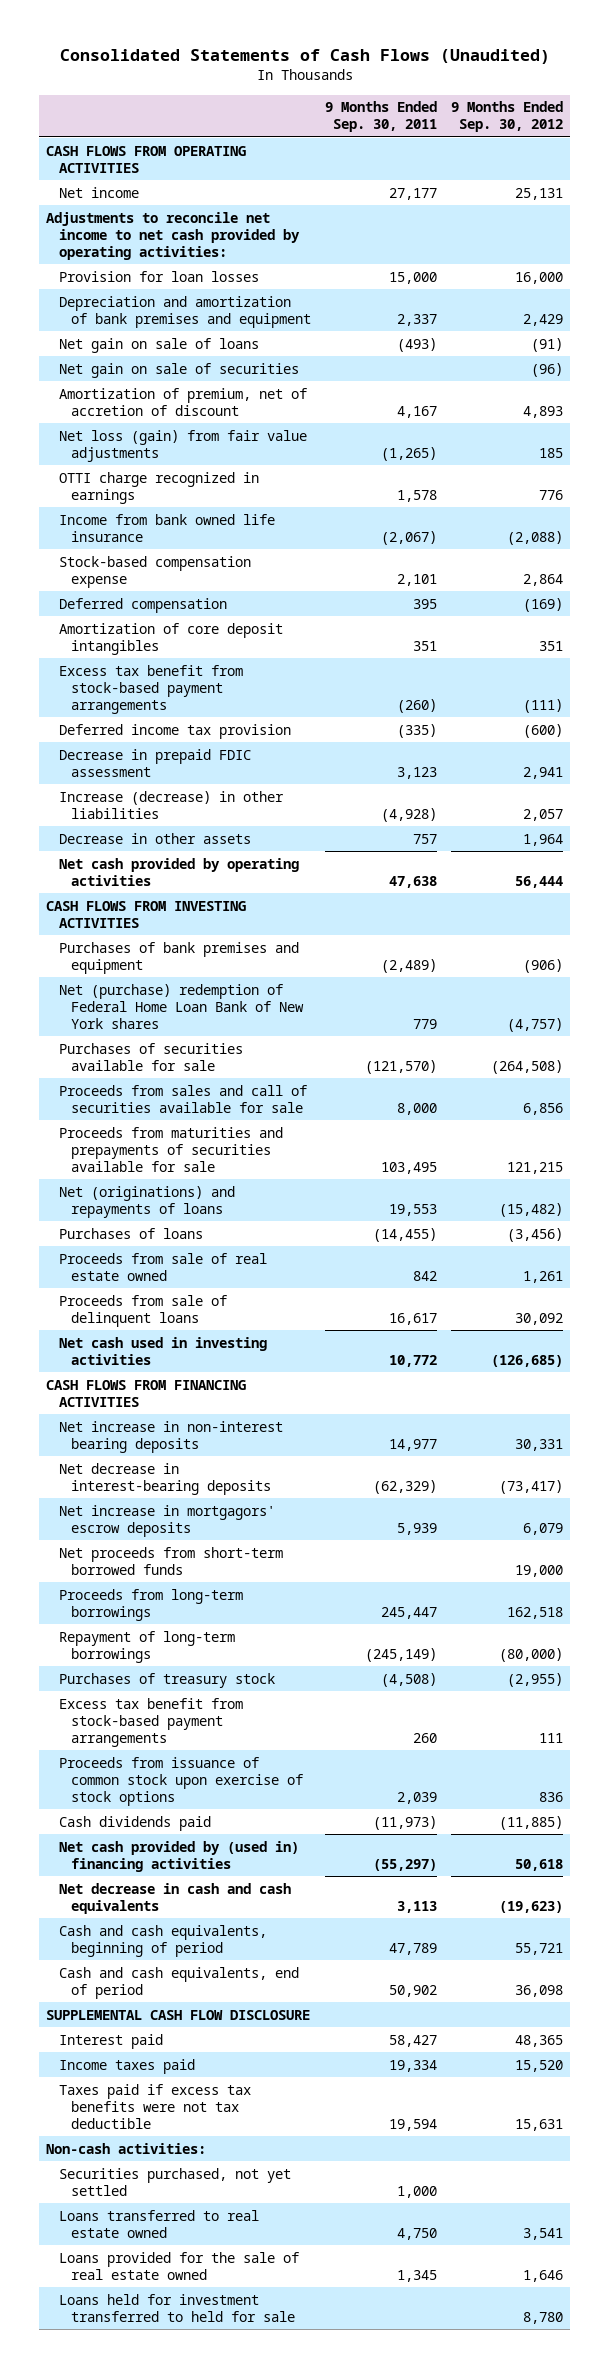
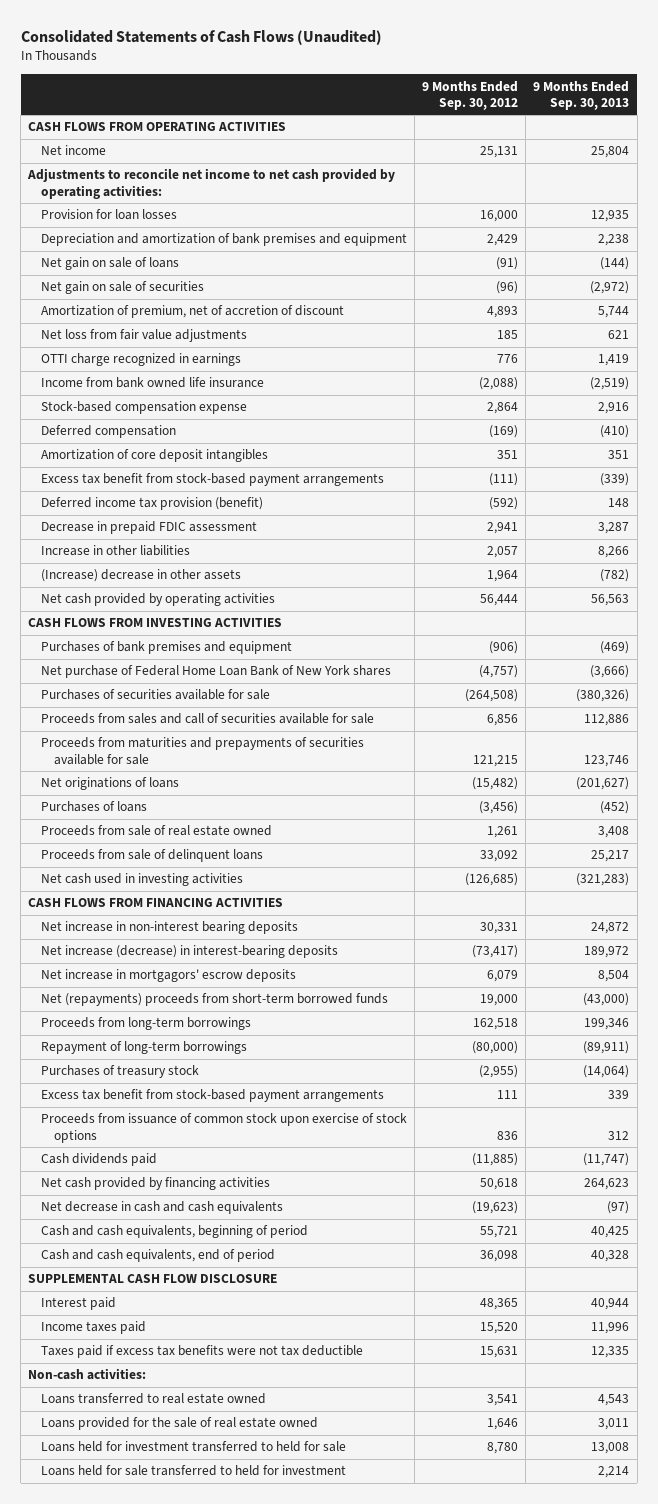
[324,101,437,133] 9 Months Ended Sep. 30, 2011 -> none
none -> [533,80,630,110] 9 Months Ended Sep. 30, 2013
[58,429,307,462] Net loss (gain) from fair value adjustments -> [41,329,248,343] Net loss from fair value adjustments
[58,723,291,739] Deferred income tax provision -> [41,497,264,511] Deferred income tax provision (benefit)
[523,723,564,738] (600) -> [489,497,519,511] (592)
[58,790,284,819] Increase (decrease) in other liabilities -> [41,545,191,557] Increase in other liabilities
[58,832,251,844] Decrease in other assets -> [41,569,242,583] (Increase) decrease in other assets
[58,983,304,1030] Net (purchase) redemption of Federal Home Loan Bank of New York shares -> [41,665,392,679] Net purchase of Federal Home Loan Bank of New York shares
[58,1185,235,1218] Net (originations) and repayments of loans -> [41,777,180,791] Net originations of loans
[515,1312,564,1325] 30,092 -> [480,850,519,863] 33,092
[58,1462,271,1495] Net decrease in interest-bearing deposits -> [41,945,339,959] Net increase (decrease) in interest-bearing deposits
[58,1546,283,1575] Net proceeds from short-term borrowed funds -> [41,993,389,1007] Net (repayments) proceeds from short-term borrowed funds
[58,1840,299,1872] Net cash provided by (used in) financing activities -> [41,1177,271,1191] Net cash provided by financing activities
[58,2167,291,2196] Securities purchased, not yet settled -> none
none -> [41,1465,347,1477] Loans held for sale transferred to held for investment

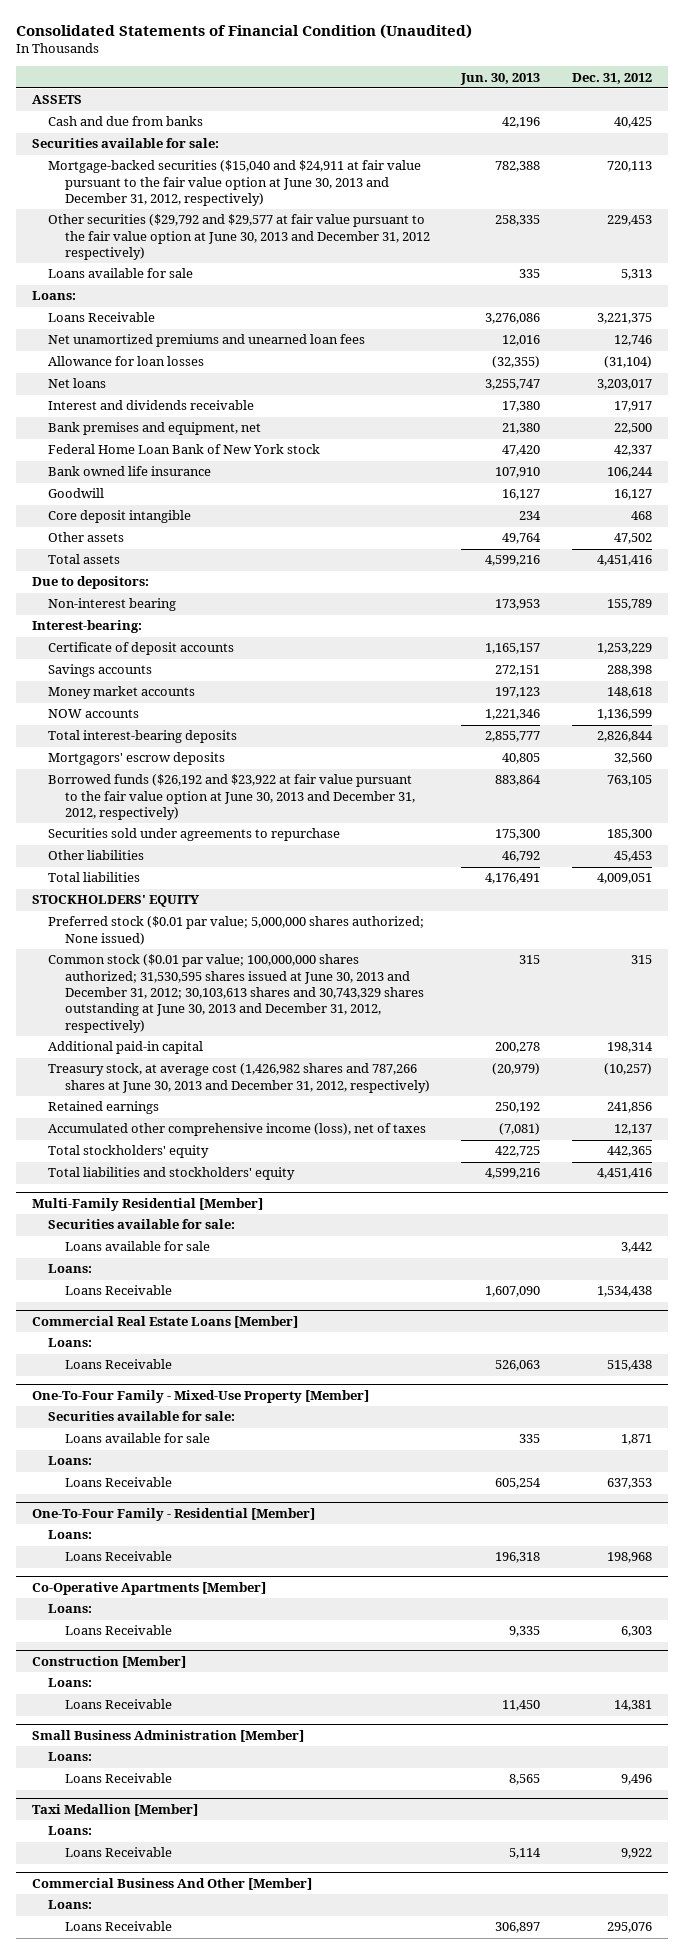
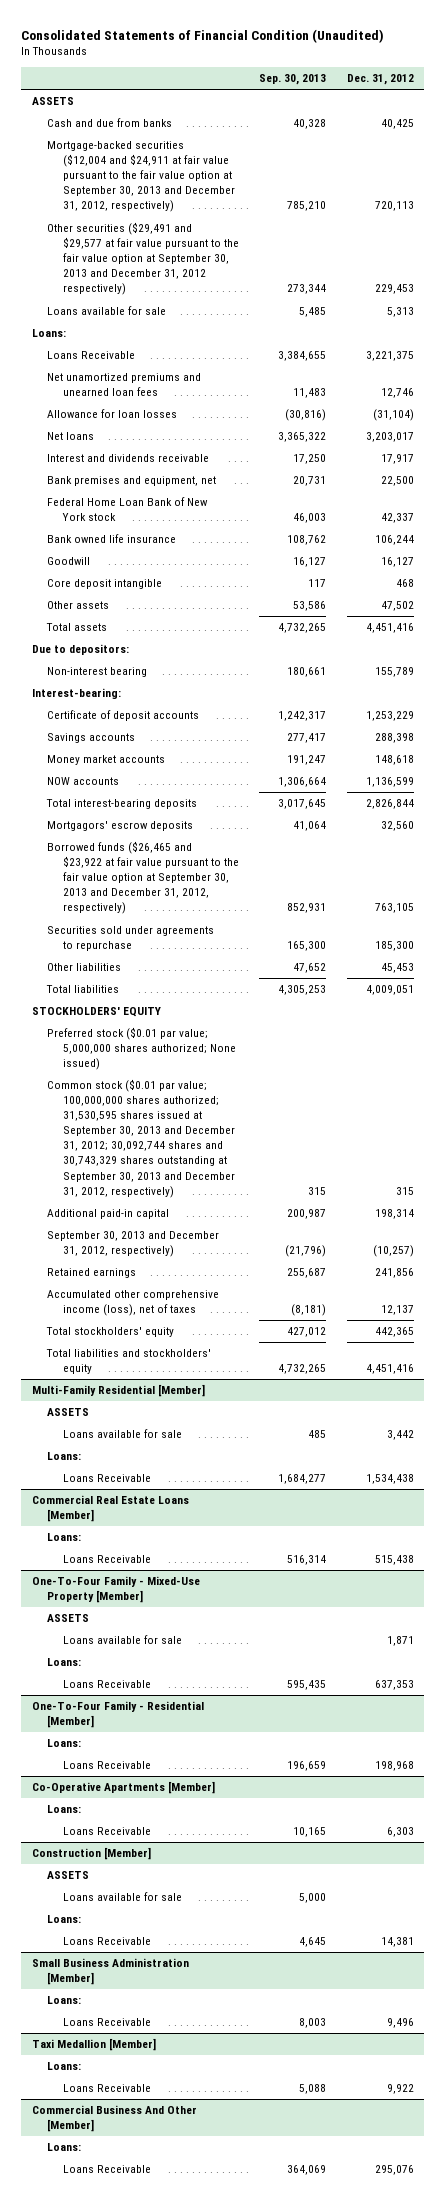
[460,72,541,85] Jun. 30, 2013 -> none
none -> [259,74,327,86] Sep. 30, 2013
[31,138,219,149] Securities available for sale: -> none
[48,160,422,207] Mortgage-backed securities ($15,040 and $24,911 at fair value pursuant to the fair value option at June 30, 2013 and December 31, 2012, respectively) -> [47,141,235,213] Mortgage-backed securities ($12,004 and $24,911 at fair value pursuant to the fair value option at September 30, 2013 and December 31, 2012, respectively)
[48,214,430,261] Other securities ($29,792 and $29,577 at fair value pursuant to the fair value option at June 30, 2013 and December 31, 2012 respectively) -> [47,222,239,296] Other securities ($29,491 and $29,577 at fair value pursuant to the fair value option at September 30, 2013 and December 31, 2012 respectively)
[48,774,415,821] Borrowed funds ($26,192 and $23,922 at fair value pursuant to the fair value option at June 30, 2013 and December 31, 2012, respectively) -> [47,841,239,915] Borrowed funds ($26,465 and $23,922 at fair value pursuant to the fair value option at September 30, 2013 and December 31, 2012, respectively)
[48,954,424,1033] Common stock ($0.01 par value; 100,000,000 shares authorized; 31,530,595 shares issued at June 30, 2013 and December 31, 2012; 30,103,613 shares and 30,743,329 shares outstanding at June 30, 2013 and December 31, 2012, respectively) -> [47,1079,235,1198] Common stock ($0.01 par value; 100,000,000 shares authorized; 31,530,595 shares issued at September 30, 2013 and December 31, 2012; 30,092,744 shares and 30,743,329 shares outstanding at September 30, 2013 and December 31, 2012, respectively)
[48,1063,430,1093] Treasury stock, at average cost (1,426,982 shares and 787,266 shares at June 30, 2013 and December 31, 2012, respectively) -> [47,1231,220,1258] September 30, 2013 and December 31, 2012, respectively)
[48,1219,236,1230] Securities available for sale: -> none
none -> [47,1408,90,1417] ASSETS
[48,1411,236,1422] Securities available for sale: -> none
none -> [47,1614,90,1623] ASSETS
none -> [47,1871,90,1880] ASSETS
none -> [62,1892,182,1902] Loans available for sale

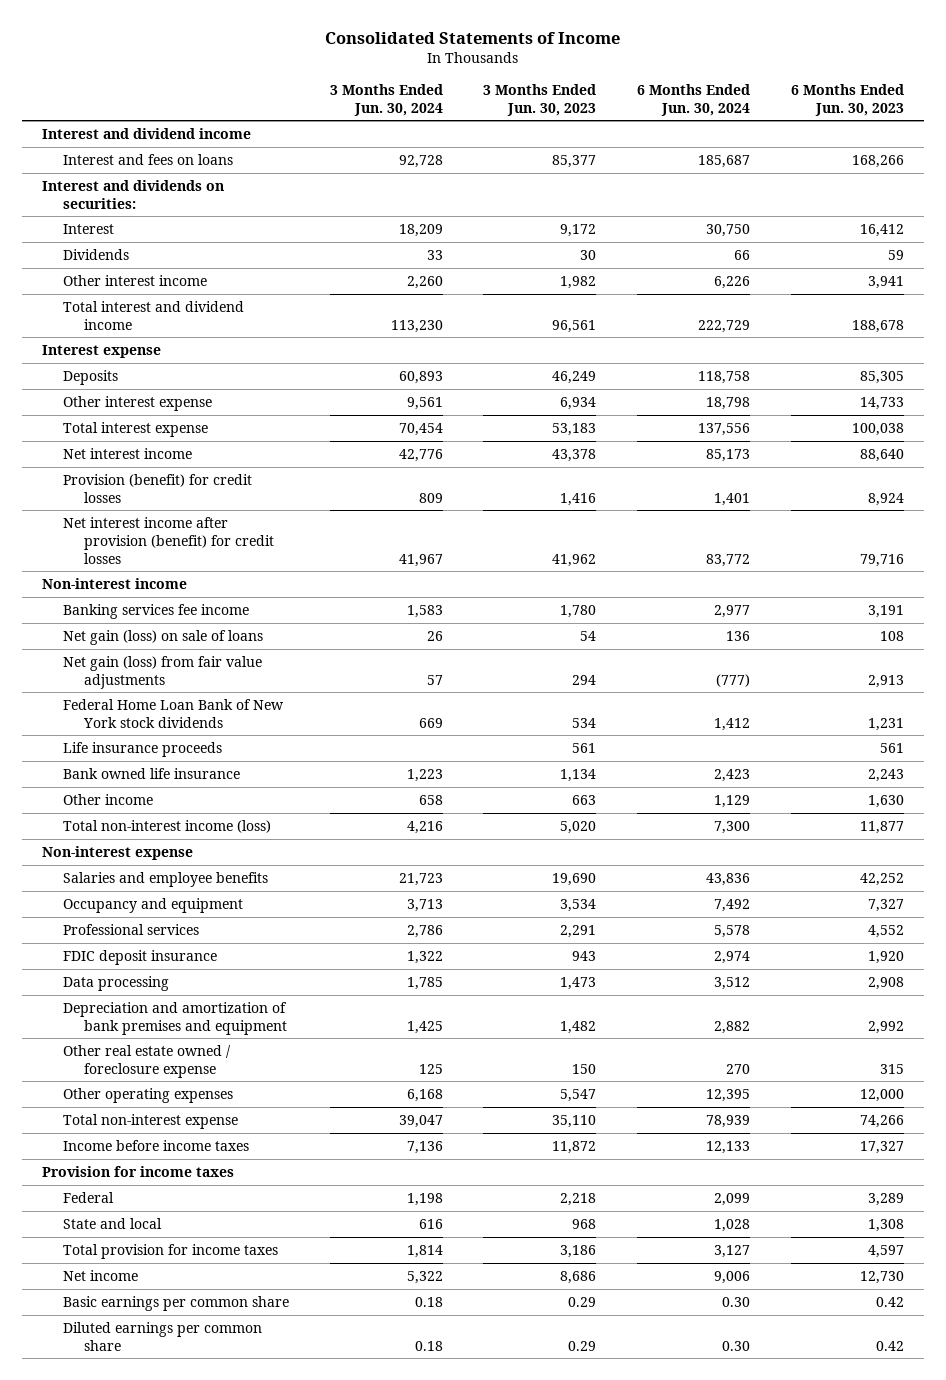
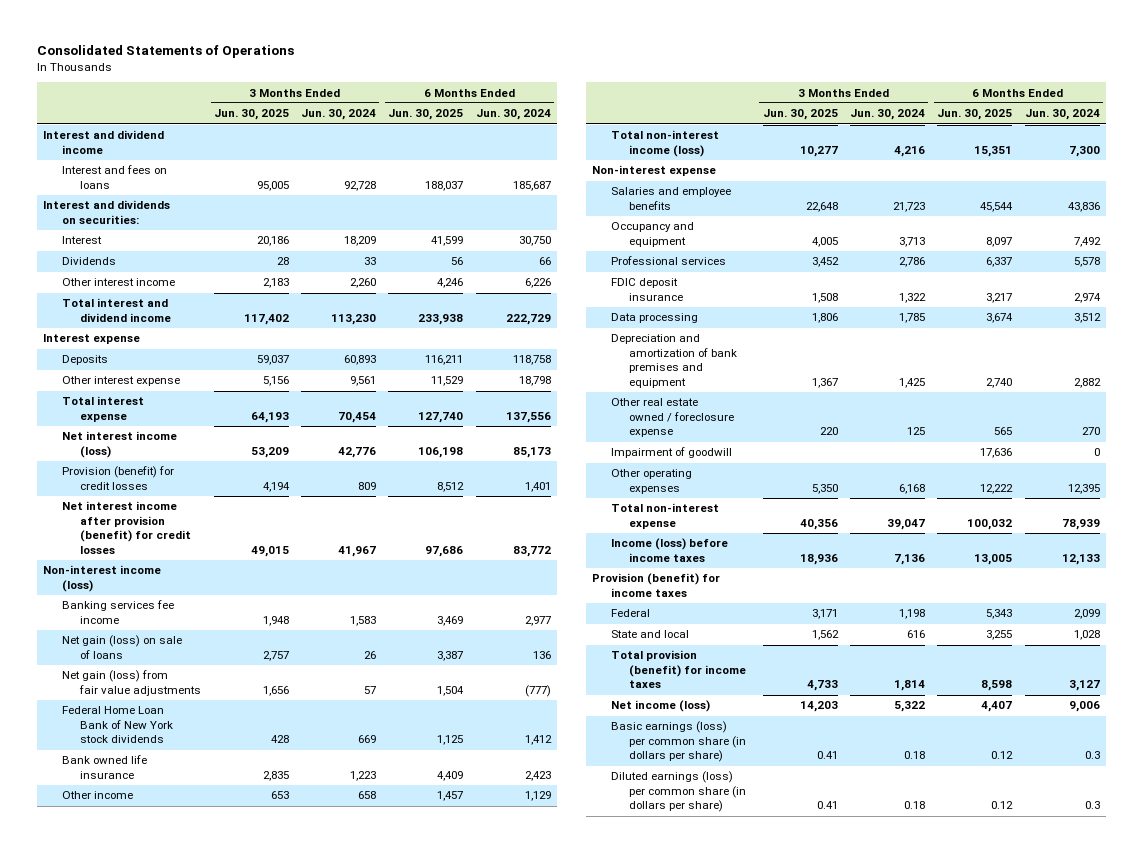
[324,31,620,44] Consolidated Statements of Income -> [37,45,295,59] Consolidated Statements of Operations
[483,83,597,116] 3 Months Ended Jun. 30, 2023 -> none
[790,83,904,116] 6 Months Ended Jun. 30, 2023 -> none
none -> [213,109,289,121] Jun. 30, 2025
none -> [388,109,464,121] Jun. 30, 2025
[62,447,192,459] Net interest income -> [61,431,177,458] Net interest income (loss)
[42,577,188,589] Non-interest income -> [43,565,162,592] Non-interest income (loss)
[62,741,222,757] Life insurance proceeds -> none
none -> [610,447,732,459] Impairment of goodwill
[62,1139,249,1151] Income before income taxes -> [610,538,728,562] Income (loss) before income taxes
[42,1165,235,1177] Provision for income taxes -> [592,573,721,597] Provision (benefit) for income taxes
[62,1243,278,1259] Total provision for income taxes -> [610,650,747,689] Total provision (benefit) for income taxes
[62,1269,138,1281] Net income -> [610,700,710,713] Net income (loss)
[62,1295,289,1311] Basic earnings per common share -> [610,721,747,763] Basic earnings (loss) per common share (in dollars per share)
[722,1296,751,1307] 0.30 -> [1084,751,1100,760] 0.3
[62,1321,262,1351] Diluted earnings per common share -> [610,771,747,813] Diluted earnings (loss) per common share (in dollars per share)
[722,1340,751,1351] 0.30 -> [1084,801,1100,810] 0.3

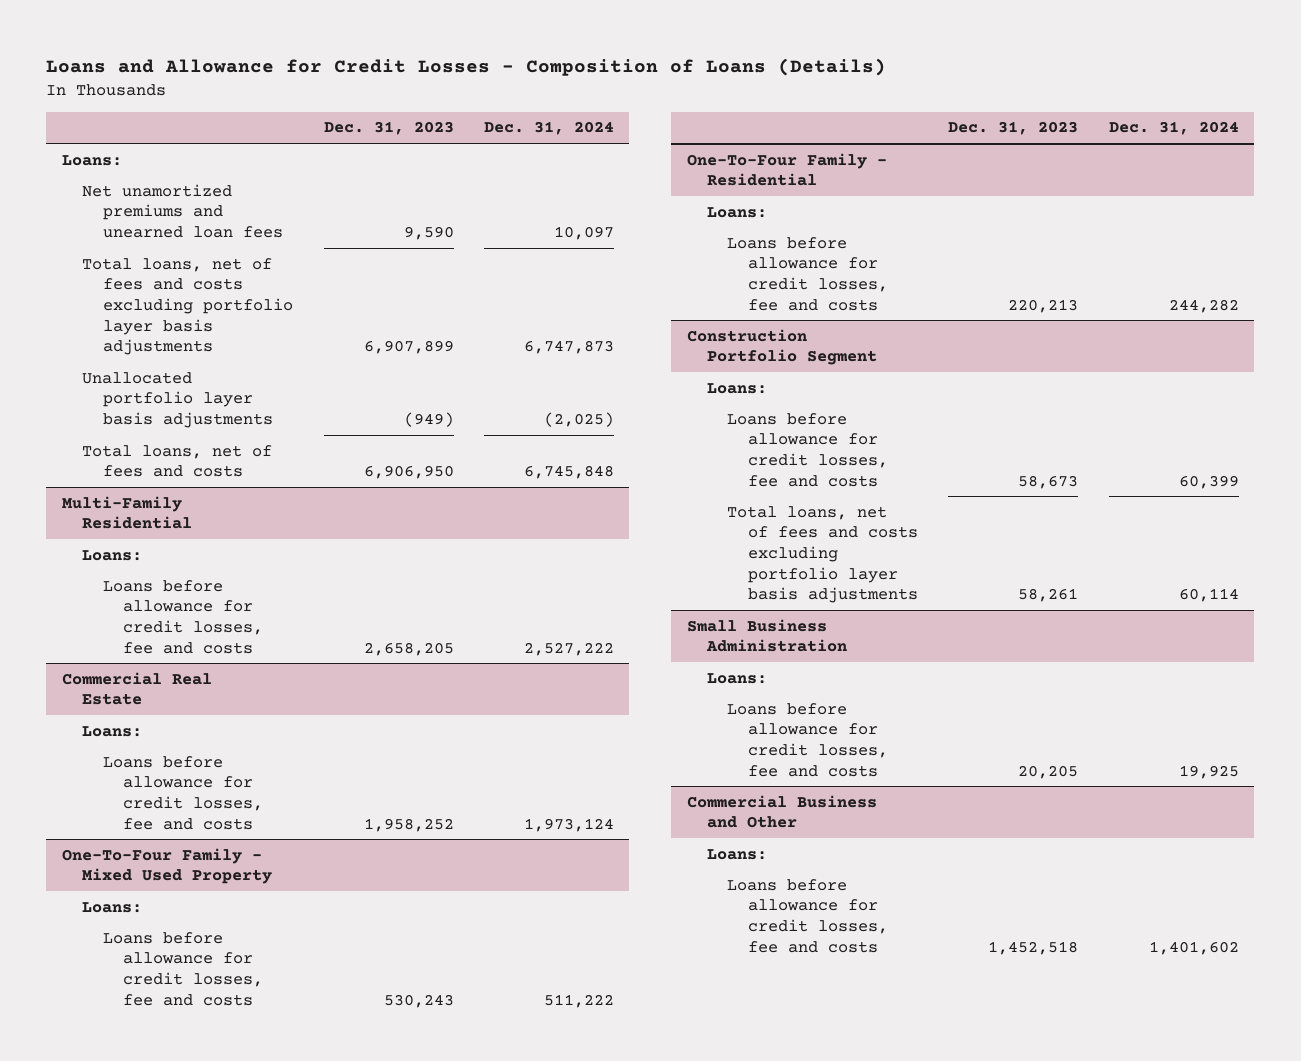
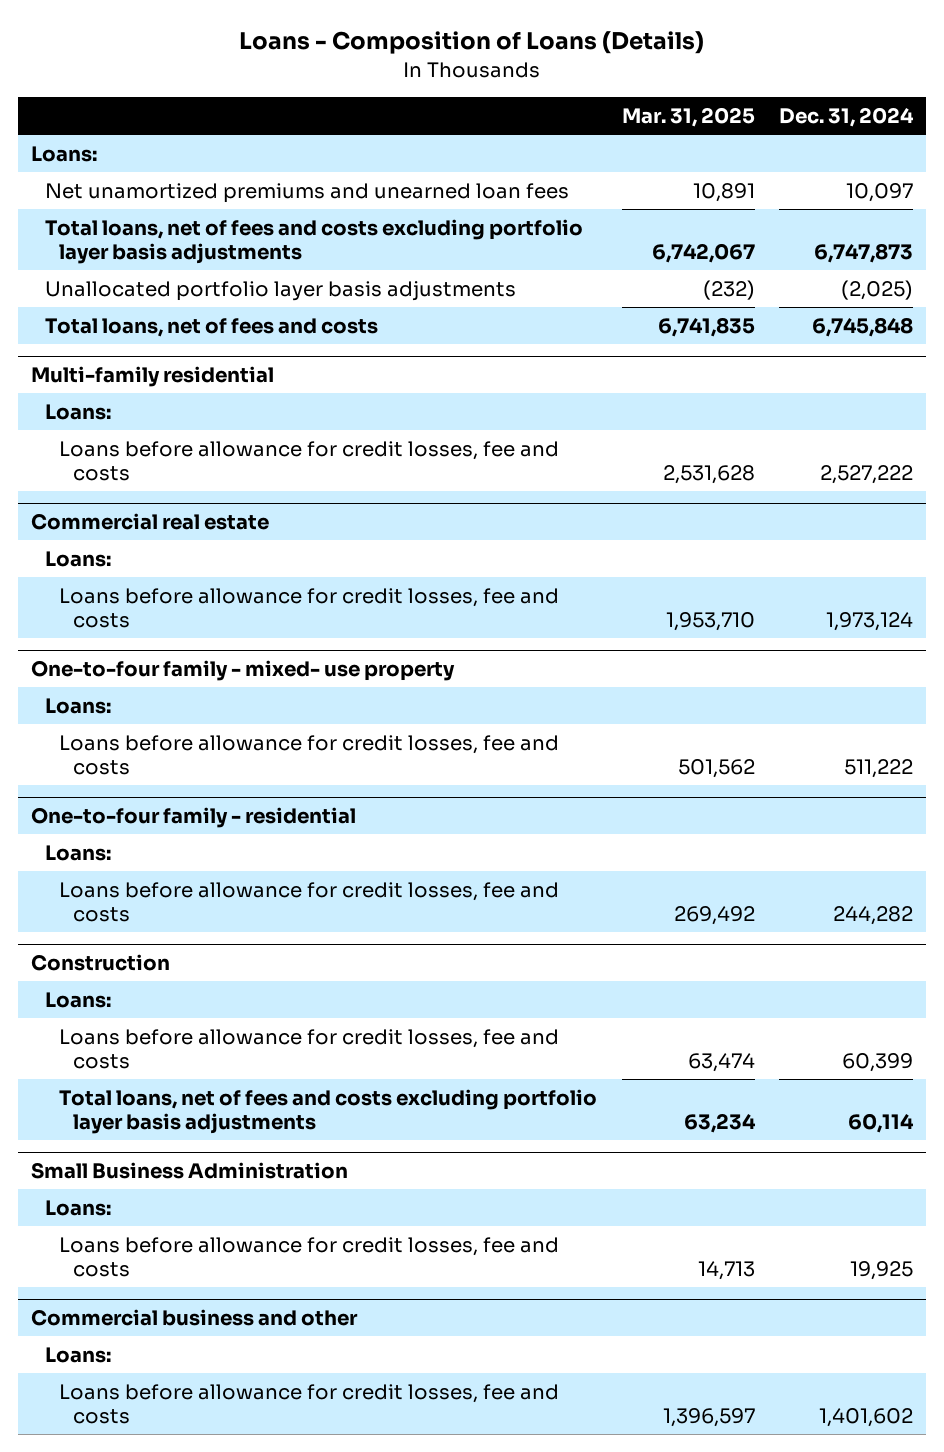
[46,58,887,77] Loans and Allowance for Credit Losses - Composition of Loans (Details) -> [239,31,705,55] Loans - Composition of Loans (Details)
[323,121,454,136] Dec. 31, 2023 -> none
none -> [621,106,755,127] Mar. 31, 2025
[61,495,193,530] Multi-Family Residential -> [30,366,274,388] Multi-family residential
[61,671,212,706] Commercial Real Estate -> [30,513,269,531] Commercial real estate
[61,847,273,885] One-To-Four Family - Mixed Used Property -> [30,660,455,682] One-to-four family - mixed- use property
[686,152,887,187] One-To-Four Family - Residential -> [30,807,356,829] One-to-four family - residential
[686,328,877,366] Construction Portfolio Segment -> [30,954,170,972] Construction
[686,794,877,829] Commercial Business and Other -> [30,1309,358,1327] Commercial business and other

